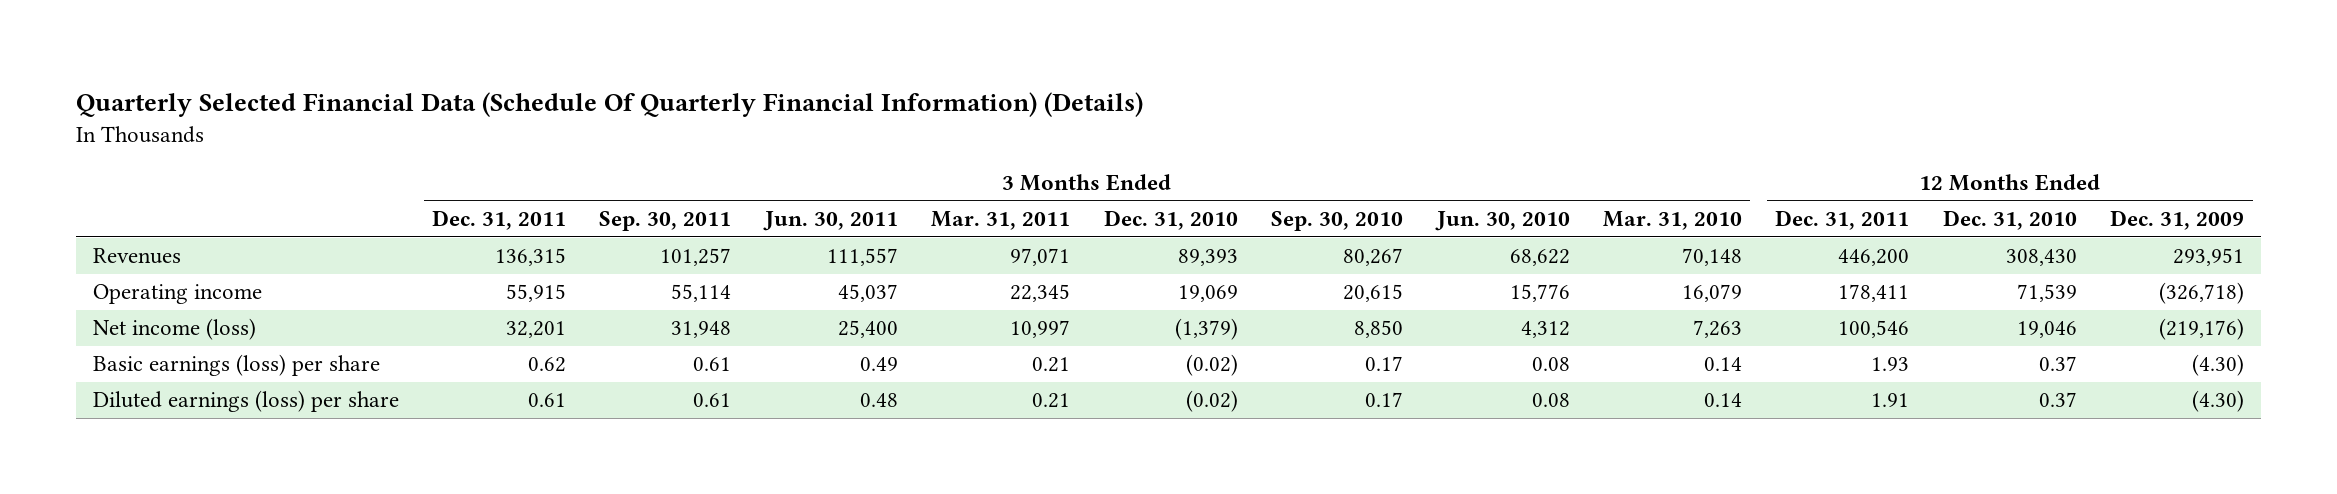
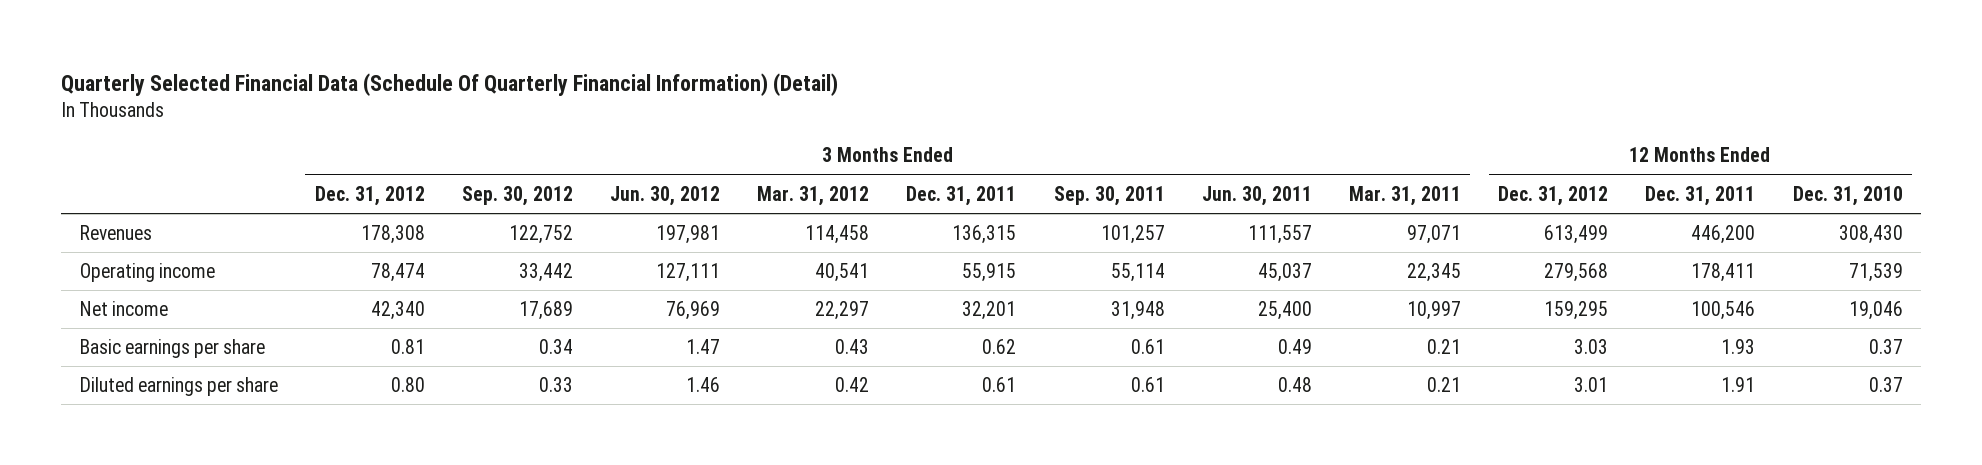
[75,92,1143,118] Quarterly Selected Financial Data (Schedule Of Quarterly Financial Information) (Details) -> [60,72,838,96] Quarterly Selected Financial Data (Schedule Of Quarterly Financial Information) (Detail)
[1103,210,1238,231] Dec. 31, 2010 -> none
[1271,211,1404,232] Sep. 30, 2010 -> none
[1434,211,1570,232] Jun. 30, 2010 -> none
[1602,211,1742,231] Mar. 31, 2010 -> none
[2110,210,2245,231] Dec. 31, 2009 -> none
none -> [314,185,425,206] Dec. 31, 2012
none -> [461,185,573,206] Sep. 30, 2012
none -> [610,185,721,206] Jun. 30, 2012
none -> [757,185,870,206] Mar. 31, 2012
none -> [1498,185,1609,206] Dec. 31, 2012
[92,318,256,341] Net income (loss) -> [79,301,168,317] Net income
[92,354,380,377] Basic earnings (loss) per share -> [79,339,265,359] Basic earnings per share
[92,390,399,413] Diluted earnings (loss) per share -> [79,377,278,397] Diluted earnings per share

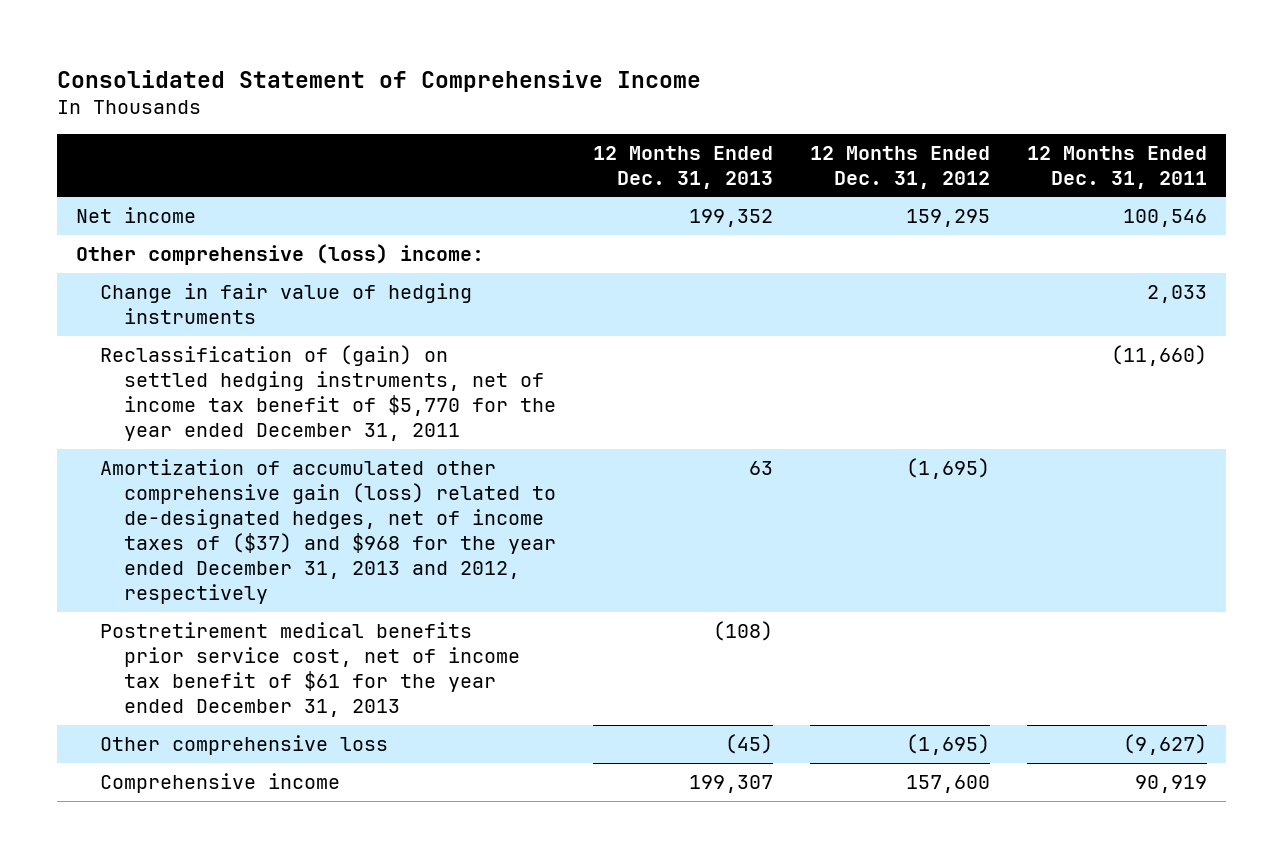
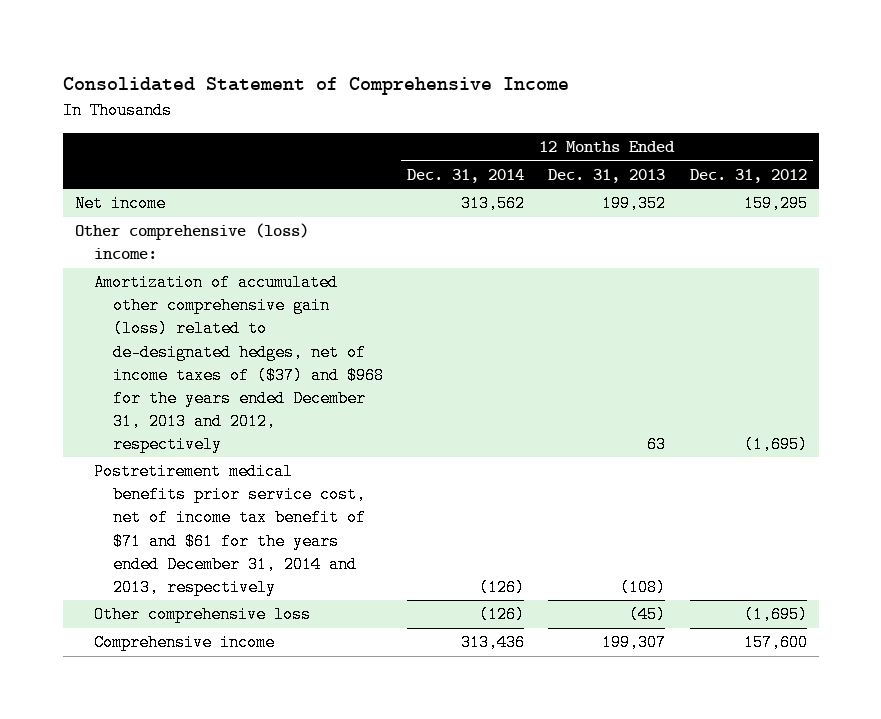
[1027,145,1208,189] 12 Months Ended Dec. 31, 2011 -> none
none -> [406,168,524,183] Dec. 31, 2014
[99,282,472,324] Change in fair value of hedging instruments -> none
[99,344,556,441] Reclassification of (gain) on settled hedging instruments, net of income tax benefit of $5,770 for the year ended December 31, 2011 -> none
[99,458,556,604] Amortization of accumulated other comprehensive gain (loss) related to de-designated hedges, net of income taxes of ($37) and $968 for the year ended December 31, 2013 and 2012, respectively -> [93,274,384,453] Amortization of accumulated other comprehensive gain (loss) related to de-designated hedges, net of income taxes of ($37) and $968 for the years ended December 31, 2013 and 2012, respectively
[99,621,520,717] Postretirement medical benefits prior service cost, net of income tax benefit of $61 for the year ended December 31, 2013 -> [93,463,366,596] Postretirement medical benefits prior service cost, net of income tax benefit of $71 and $61 for the years ended December 31, 2014 and 2013, respectively

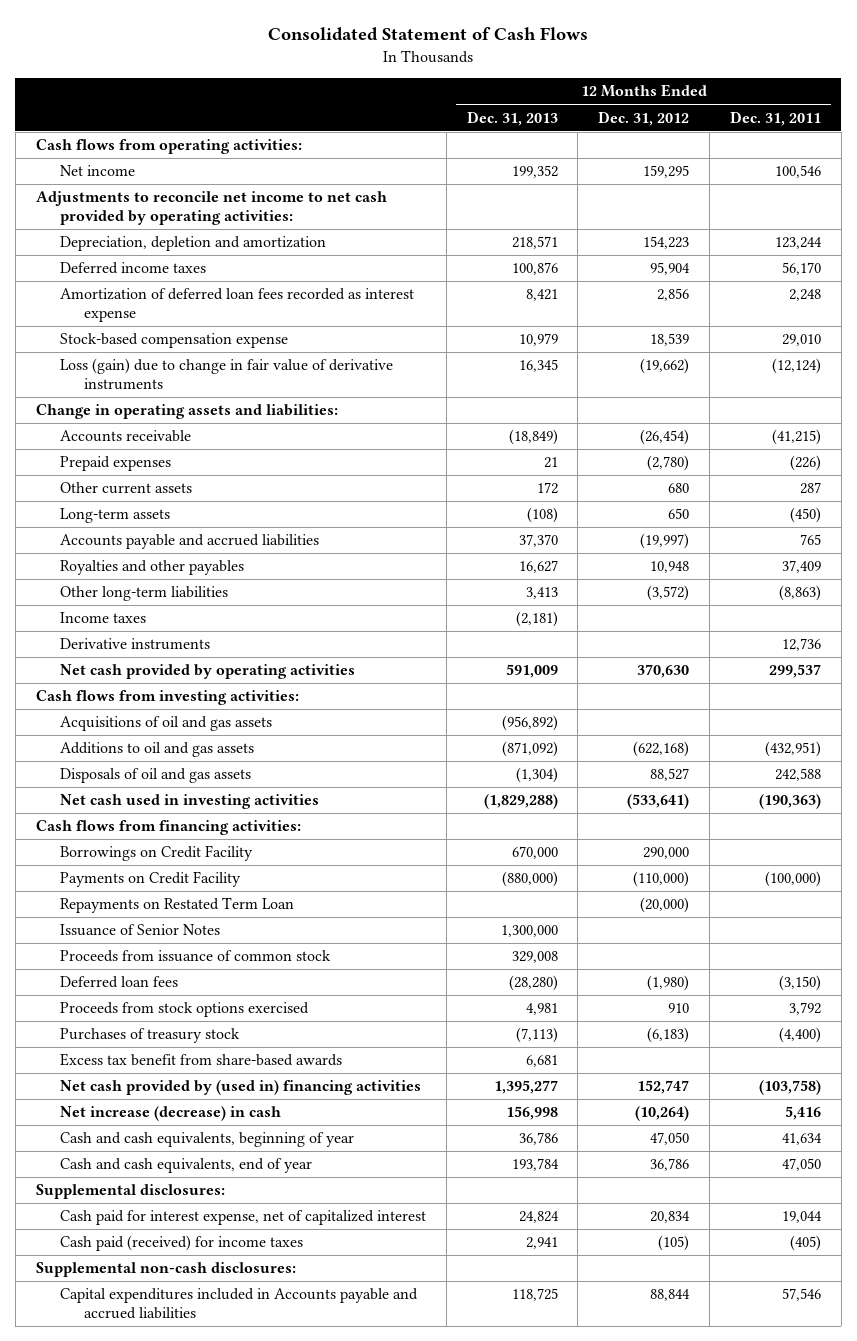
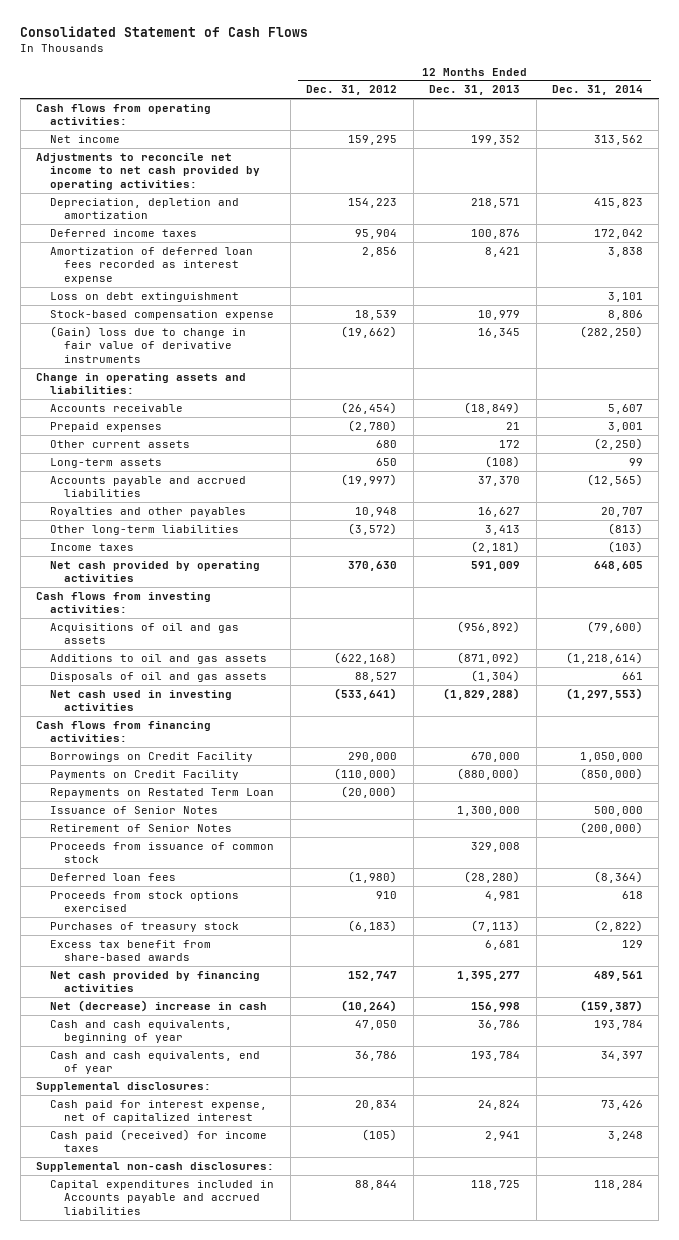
[729,110,821,126] Dec. 31, 2011 -> none
none -> [552,85,644,96] Dec. 31, 2014
none -> [50,291,240,302] Loss on debt extinguishment
[59,358,393,390] Loss (gain) due to change in fair value of derivative instruments -> [50,325,247,363] (Gain) loss due to change in fair value of derivative instruments
[59,638,210,651] Derivative instruments -> none
none -> [50,823,233,832] Retirement of Senior Notes
[59,1080,421,1096] Net cash provided by (used in) financing activities -> [50,970,261,993] Net cash provided by financing activities
[59,1106,281,1122] Net increase (decrease) in cash -> [50,999,268,1012] Net (decrease) increase in cash

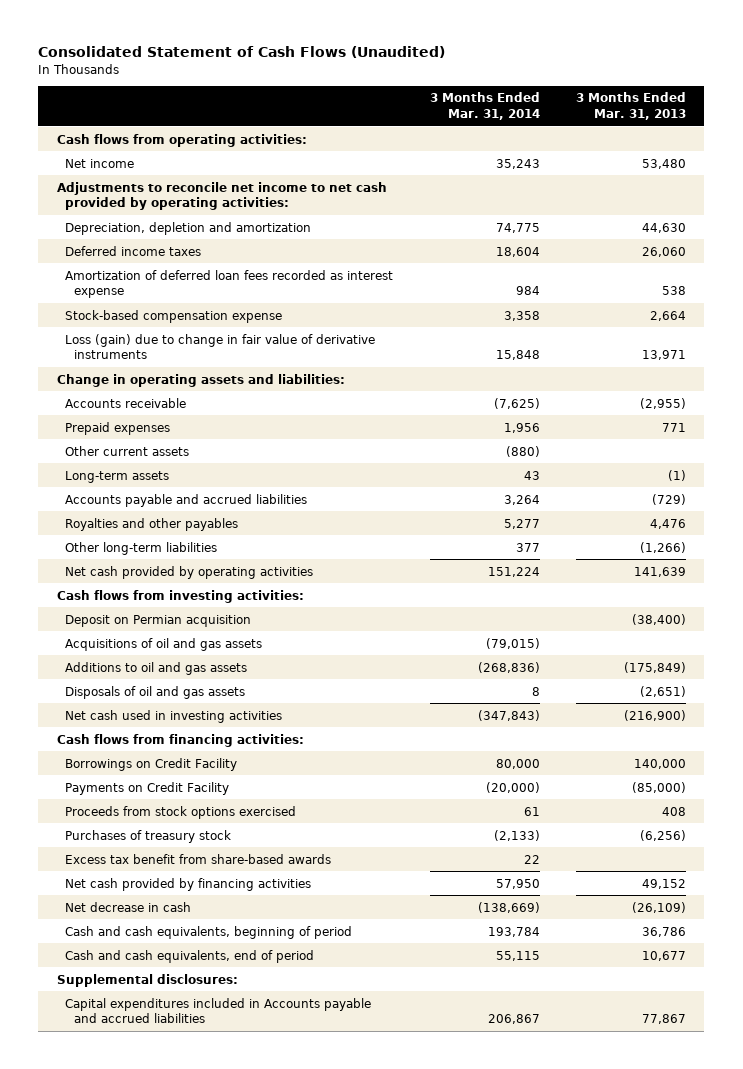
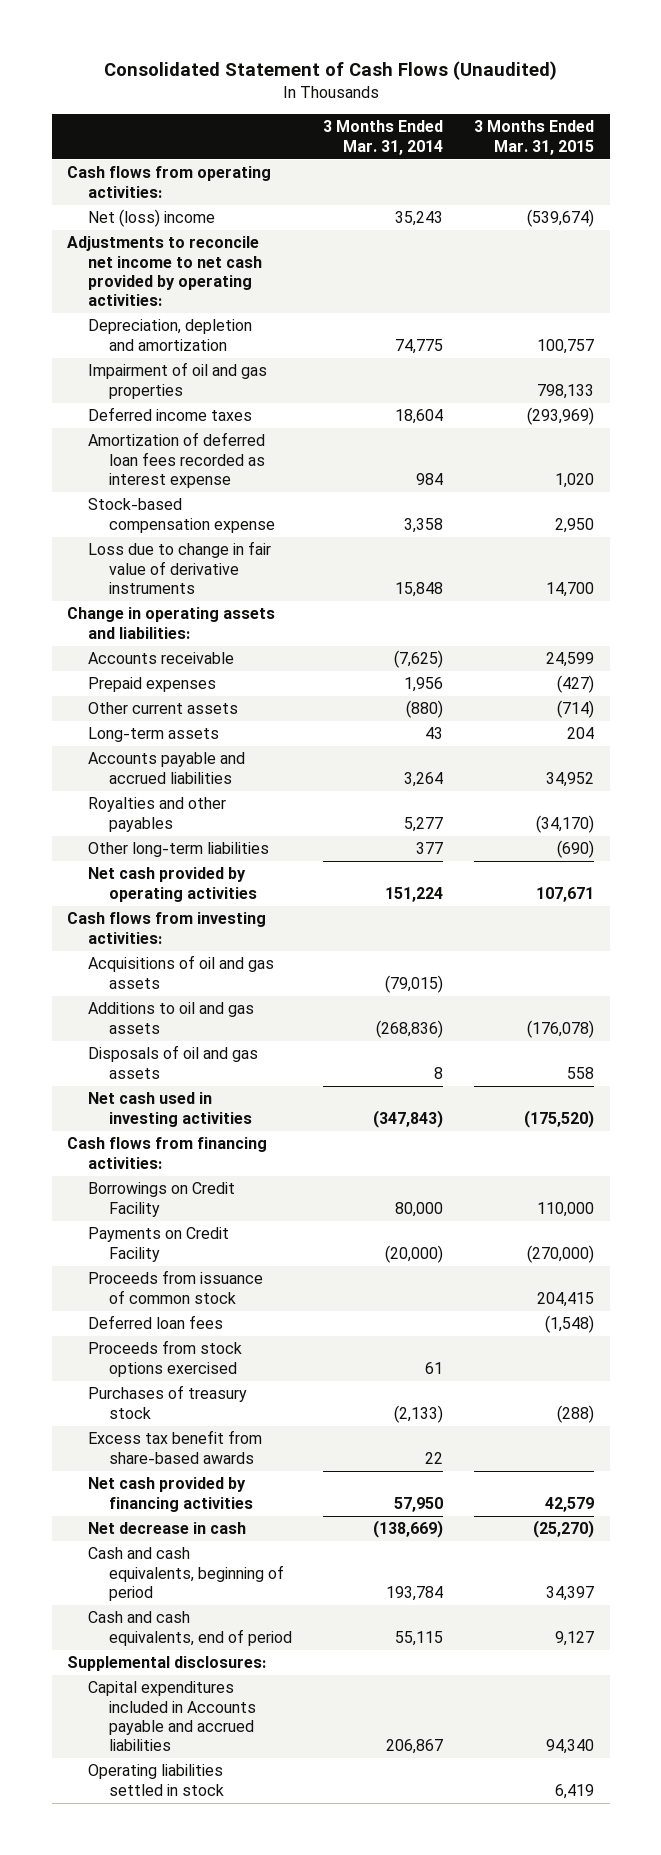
[576,92,687,120] 3 Months Ended Mar. 31, 2013 -> none
none -> [474,120,595,155] 3 Months Ended Mar. 31, 2015
[65,158,135,168] Net income -> [87,209,215,228] Net (loss) income
none -> [87,362,267,399] Impairment of oil and gas properties
[65,333,376,360] Loss (gain) due to change in fair value of derivative instruments -> [87,541,271,595] Loss due to change in fair value of derivative instruments
[65,614,252,627] Deposit on Permian acquisition -> none
none -> [87,1270,263,1304] Proceeds from issuance of common stock
none -> [87,1315,223,1330] Deferred loan fees
none -> [87,1764,224,1796] Operating liabilities settled in stock

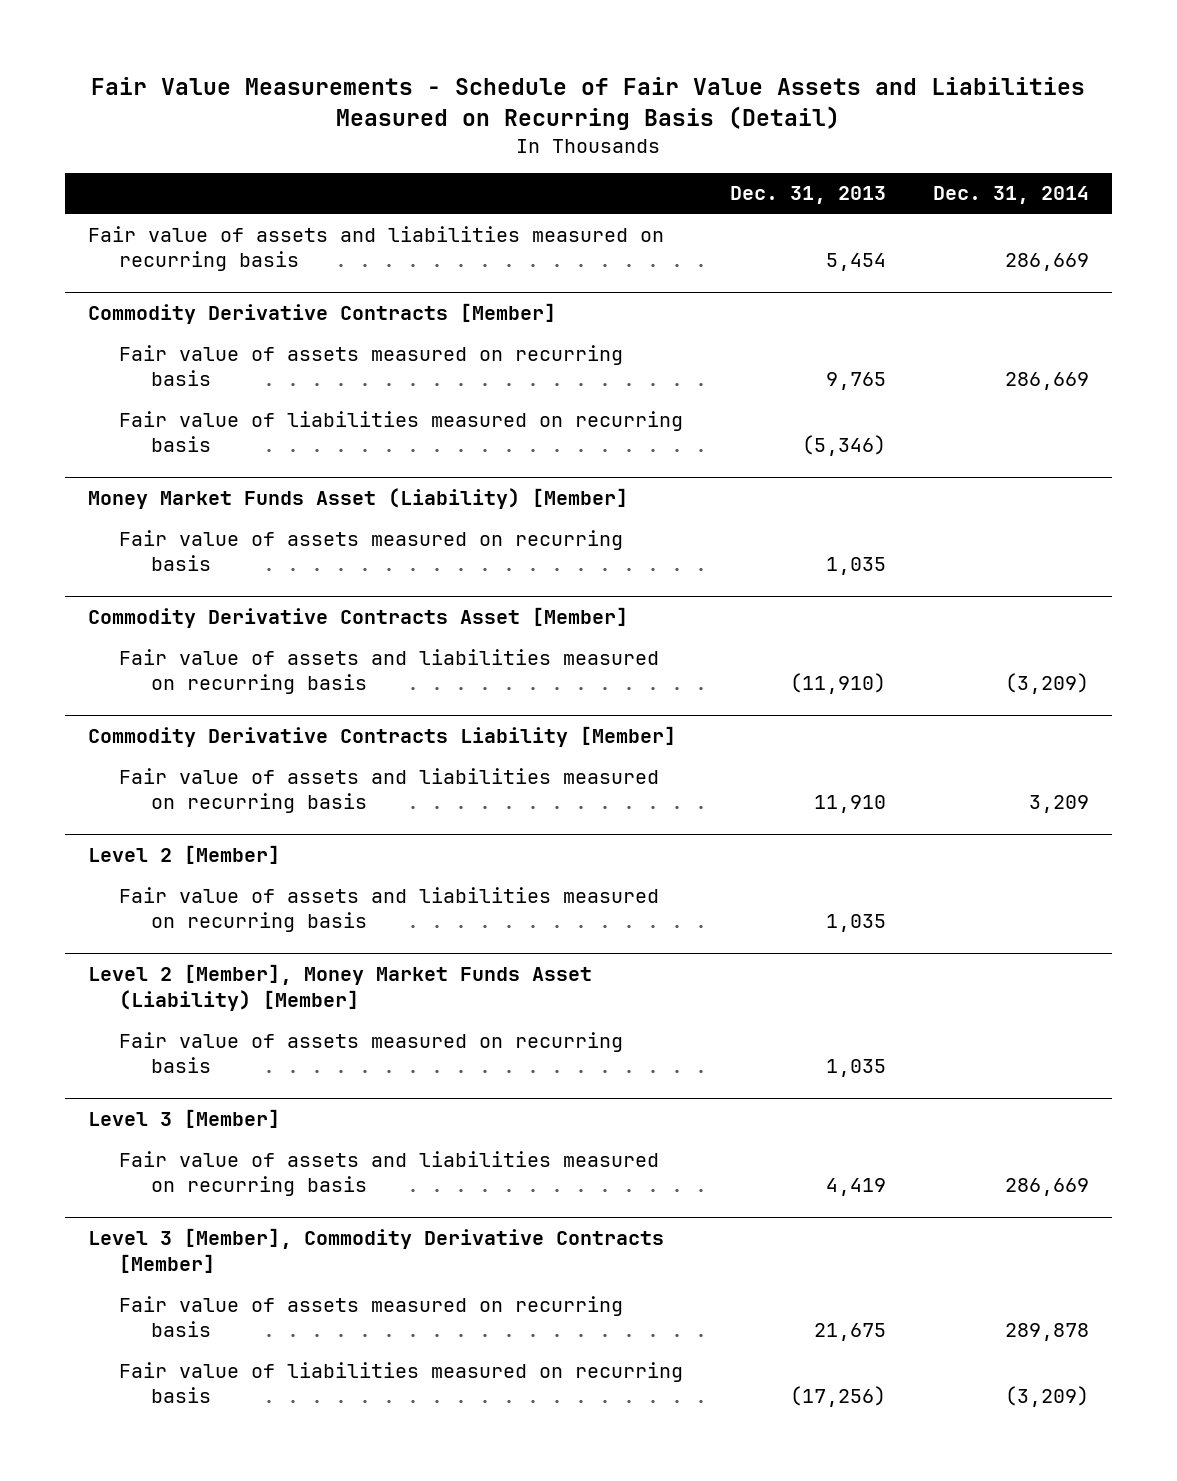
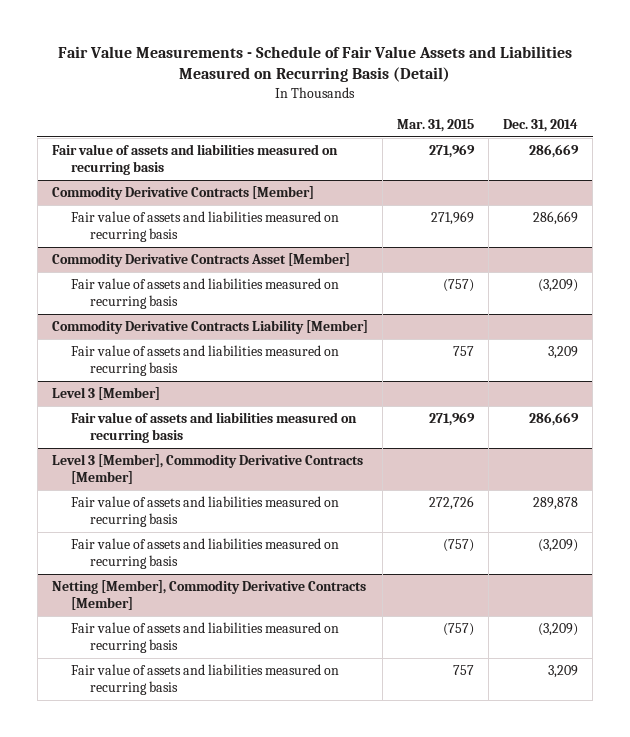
[730,186,887,205] Dec. 31, 2013 -> none
none -> [397,118,475,132] Mar. 31, 2015
[119,410,684,453] Fair value of liabilities measured on recurring basis -> none
[88,488,629,510] Money Market Funds Asset (Liability) [Member] -> none
[119,529,624,572] Fair value of assets measured on recurring basis -> none
[119,344,624,387] Fair value of assets measured on recurring basis -> [70,211,339,243] Fair value of assets and liabilities measured on recurring basis
[88,845,281,865] Level 2 [Member] -> none
[119,886,660,933] Fair value of assets and liabilities measured on recurring basis -> none
[88,964,593,1012] Level 2 [Member], Money Market Funds Asset (Liability) [Member] -> none
[119,1031,624,1074] Fair value of assets measured on recurring basis -> none
[119,1295,624,1338] Fair value of assets measured on recurring basis -> [70,496,339,528] Fair value of assets and liabilities measured on recurring basis
[119,1361,684,1404] Fair value of liabilities measured on recurring basis -> [70,538,339,570] Fair value of assets and liabilities measured on recurring basis
none -> [51,580,366,611] Netting [Member], Commodity Derivative Contracts [Member]
none -> [70,622,339,654] Fair value of assets and liabilities measured on recurring basis
none -> [70,664,339,696] Fair value of assets and liabilities measured on recurring basis

